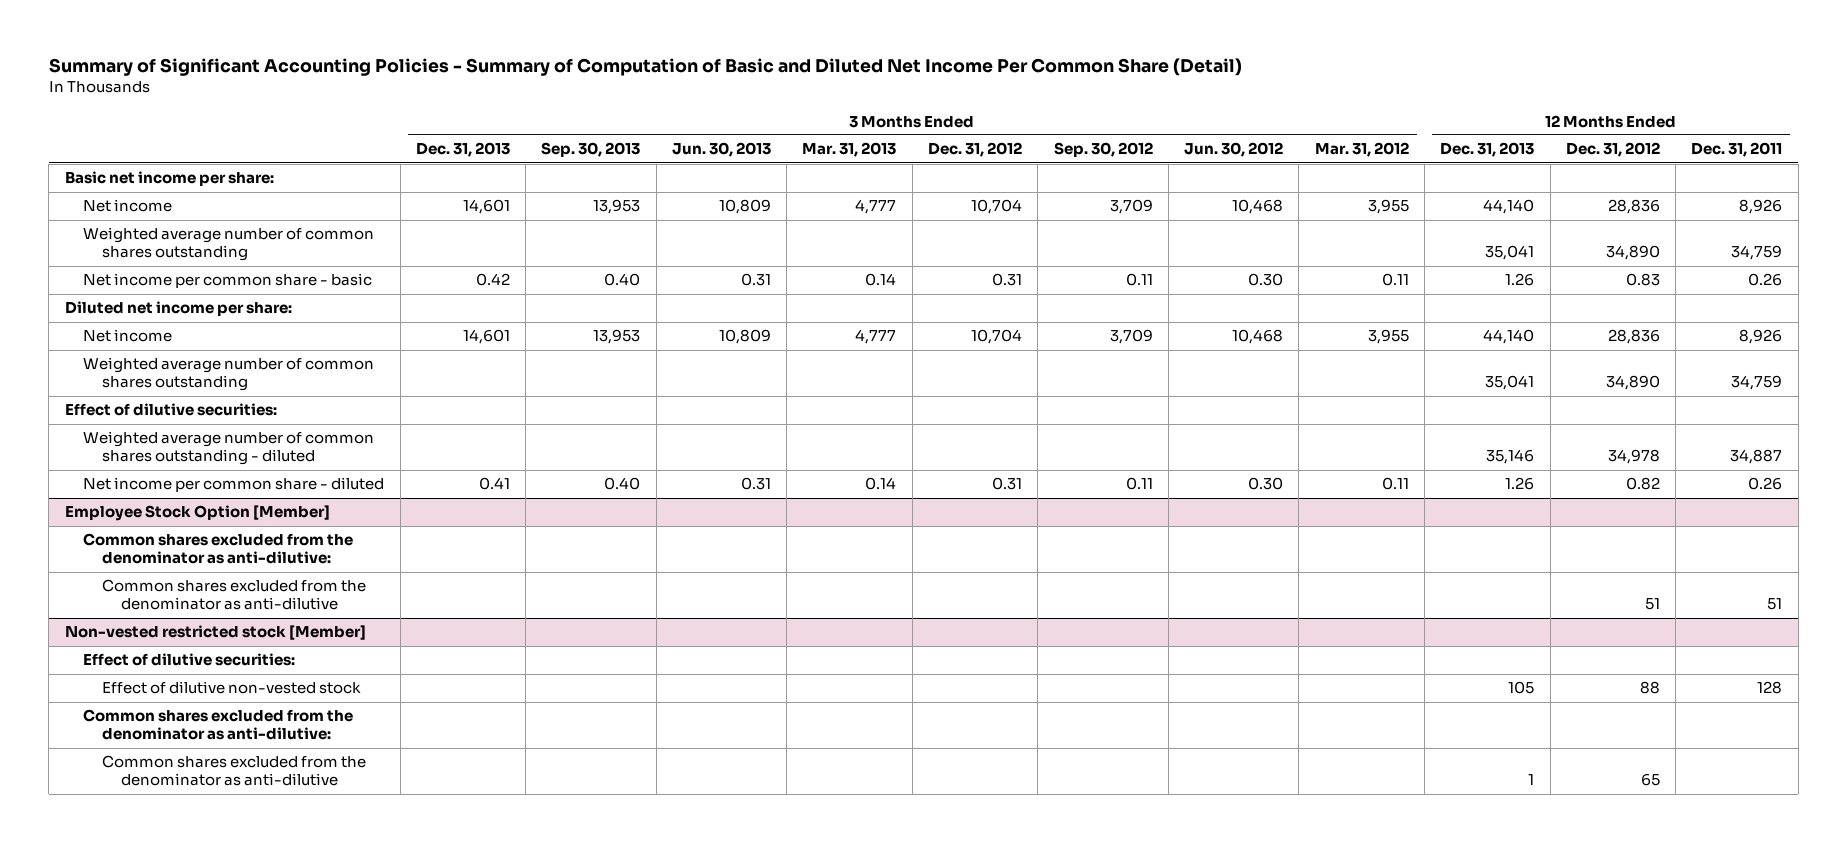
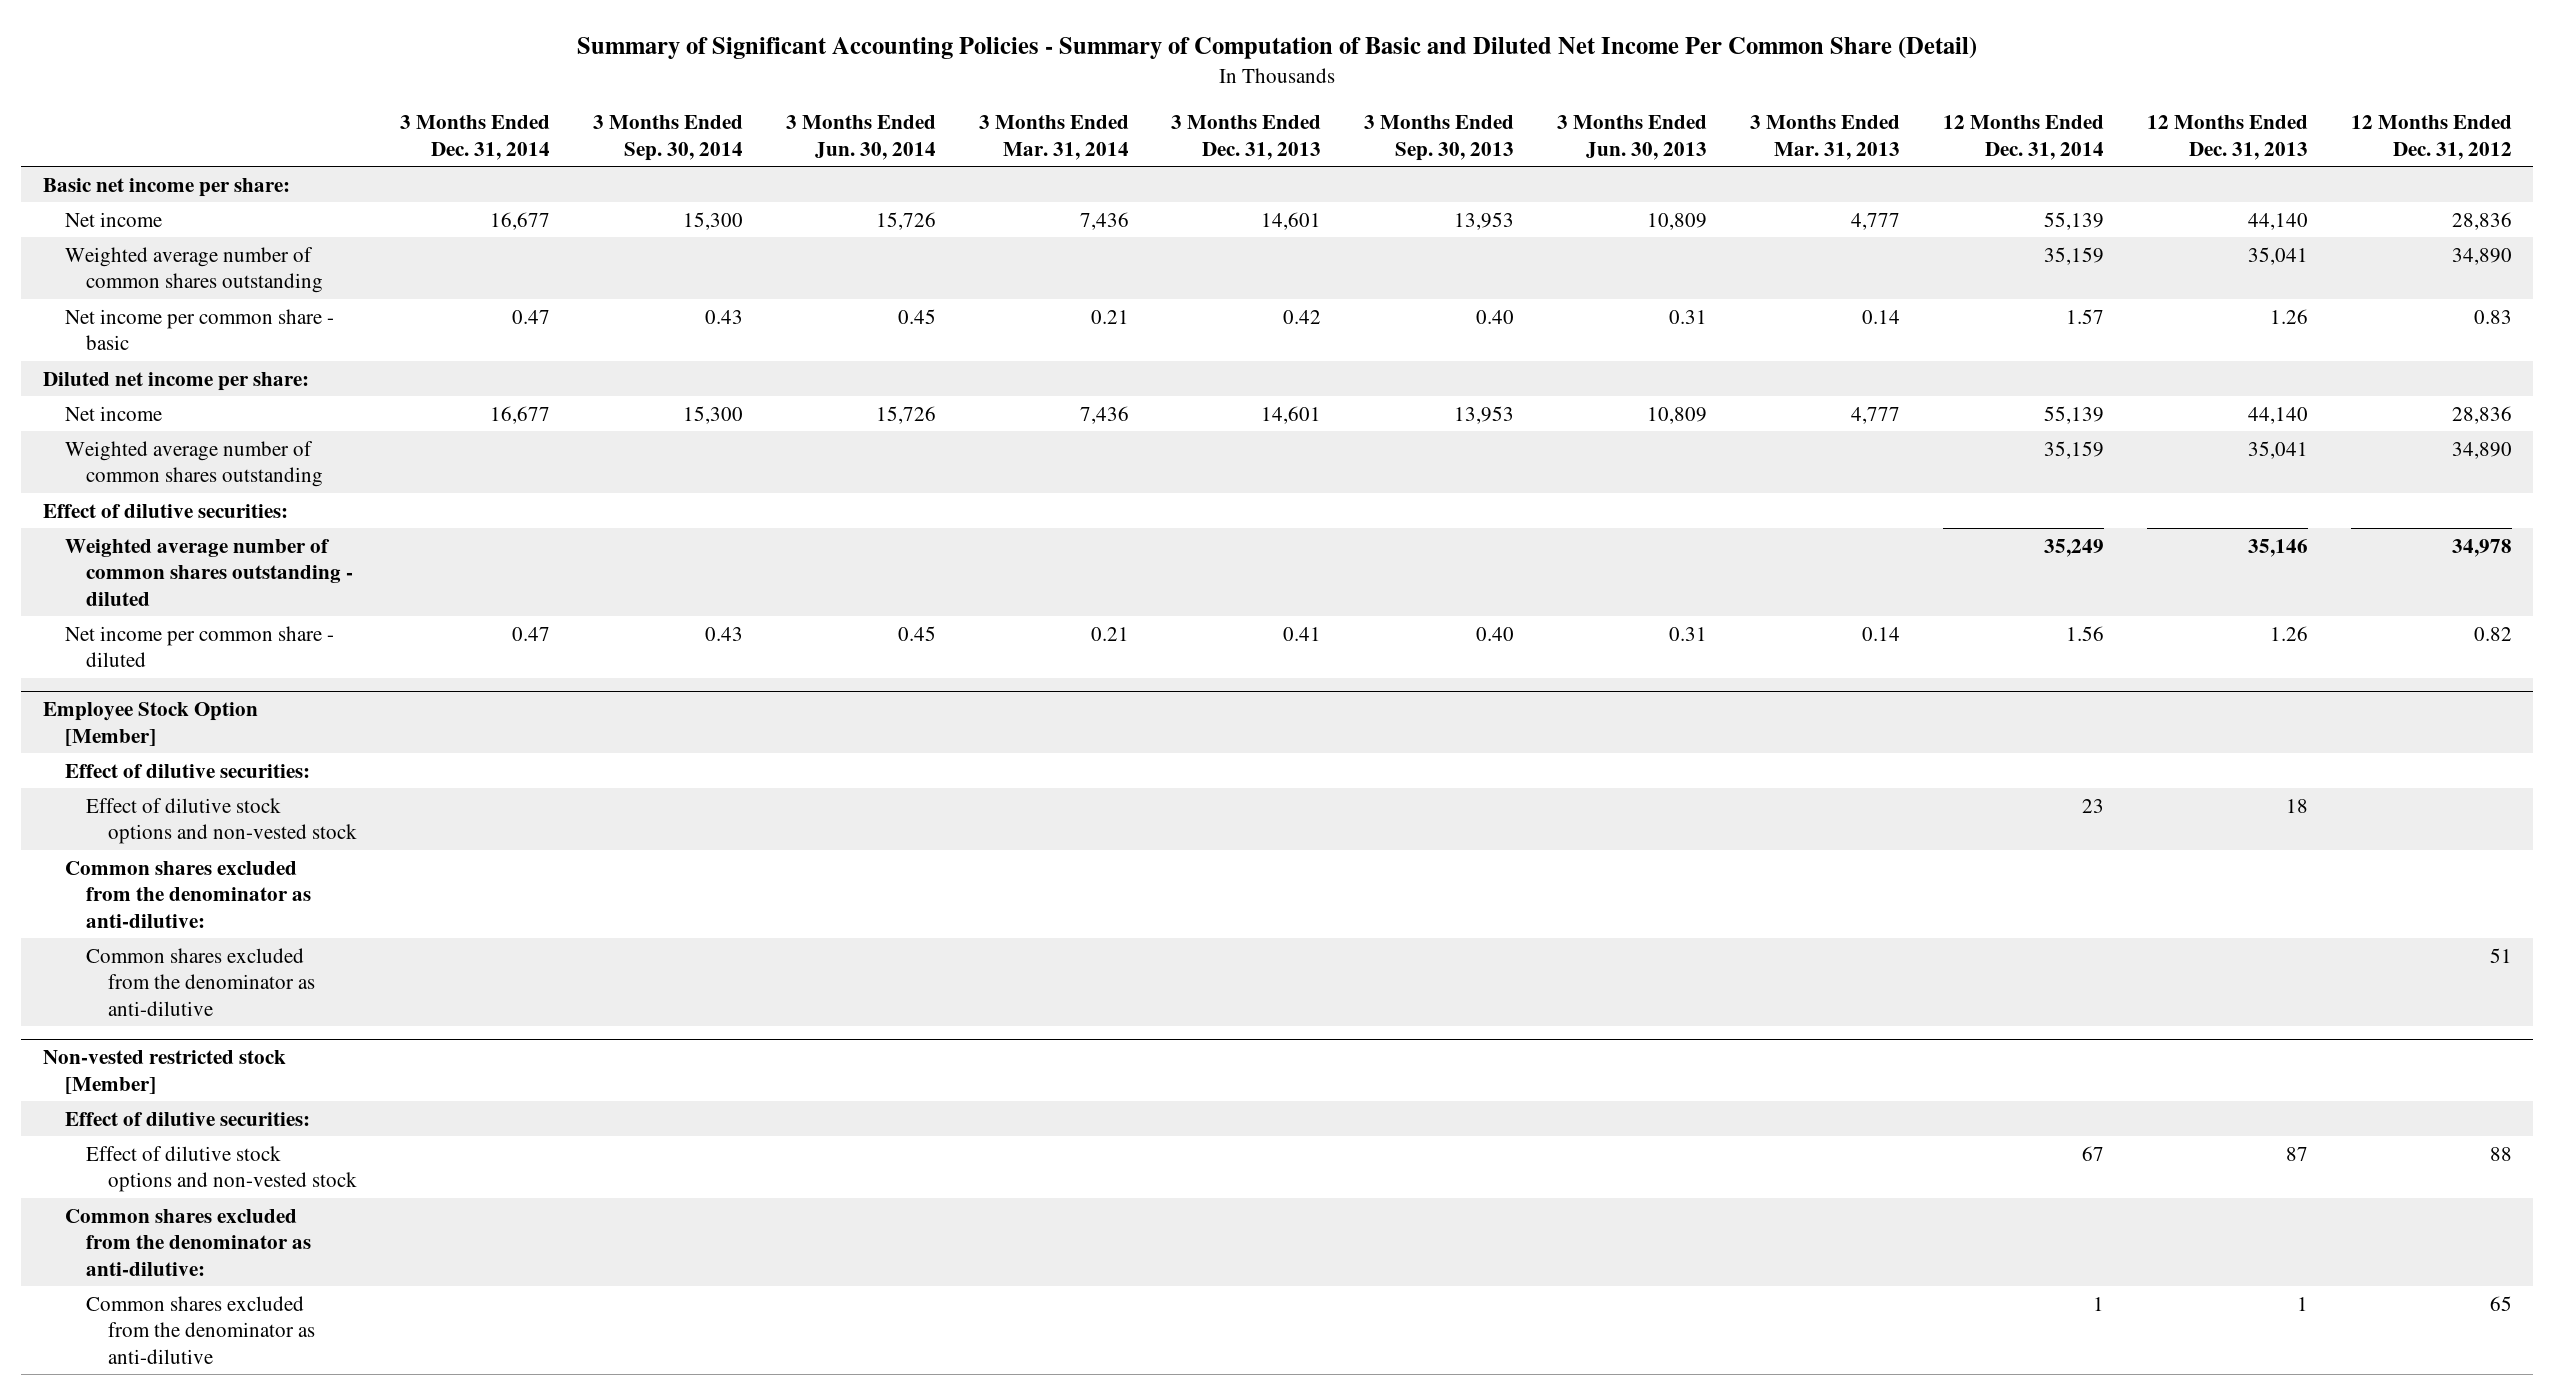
[928,142,1023,158] Dec. 31, 2012 -> none
[1053,142,1153,158] Sep. 30, 2012 -> none
[1184,142,1284,158] Jun. 30, 2012 -> none
[1314,142,1409,158] Mar. 31, 2012 -> none
[1691,142,1783,158] Dec. 31, 2011 -> none
none -> [399,114,550,160] 3 Months Ended Dec. 31, 2014
none -> [592,114,743,161] 3 Months Ended Sep. 30, 2014
none -> [785,114,936,160] 3 Months Ended Jun. 30, 2014
none -> [978,114,1129,160] 3 Months Ended Mar. 31, 2014
none -> [1943,114,2105,160] 12 Months Ended Dec. 31, 2014
none -> [64,763,310,778] Effect of dilutive securities:
none -> [86,797,357,845] Effect of dilutive stock options and non-vested stock
[101,681,361,695] Effect of dilutive non-vested stock -> [86,1145,357,1193] Effect of dilutive stock options and non-vested stock
[1508,681,1535,695] 105 -> [2285,1146,2308,1161] 87

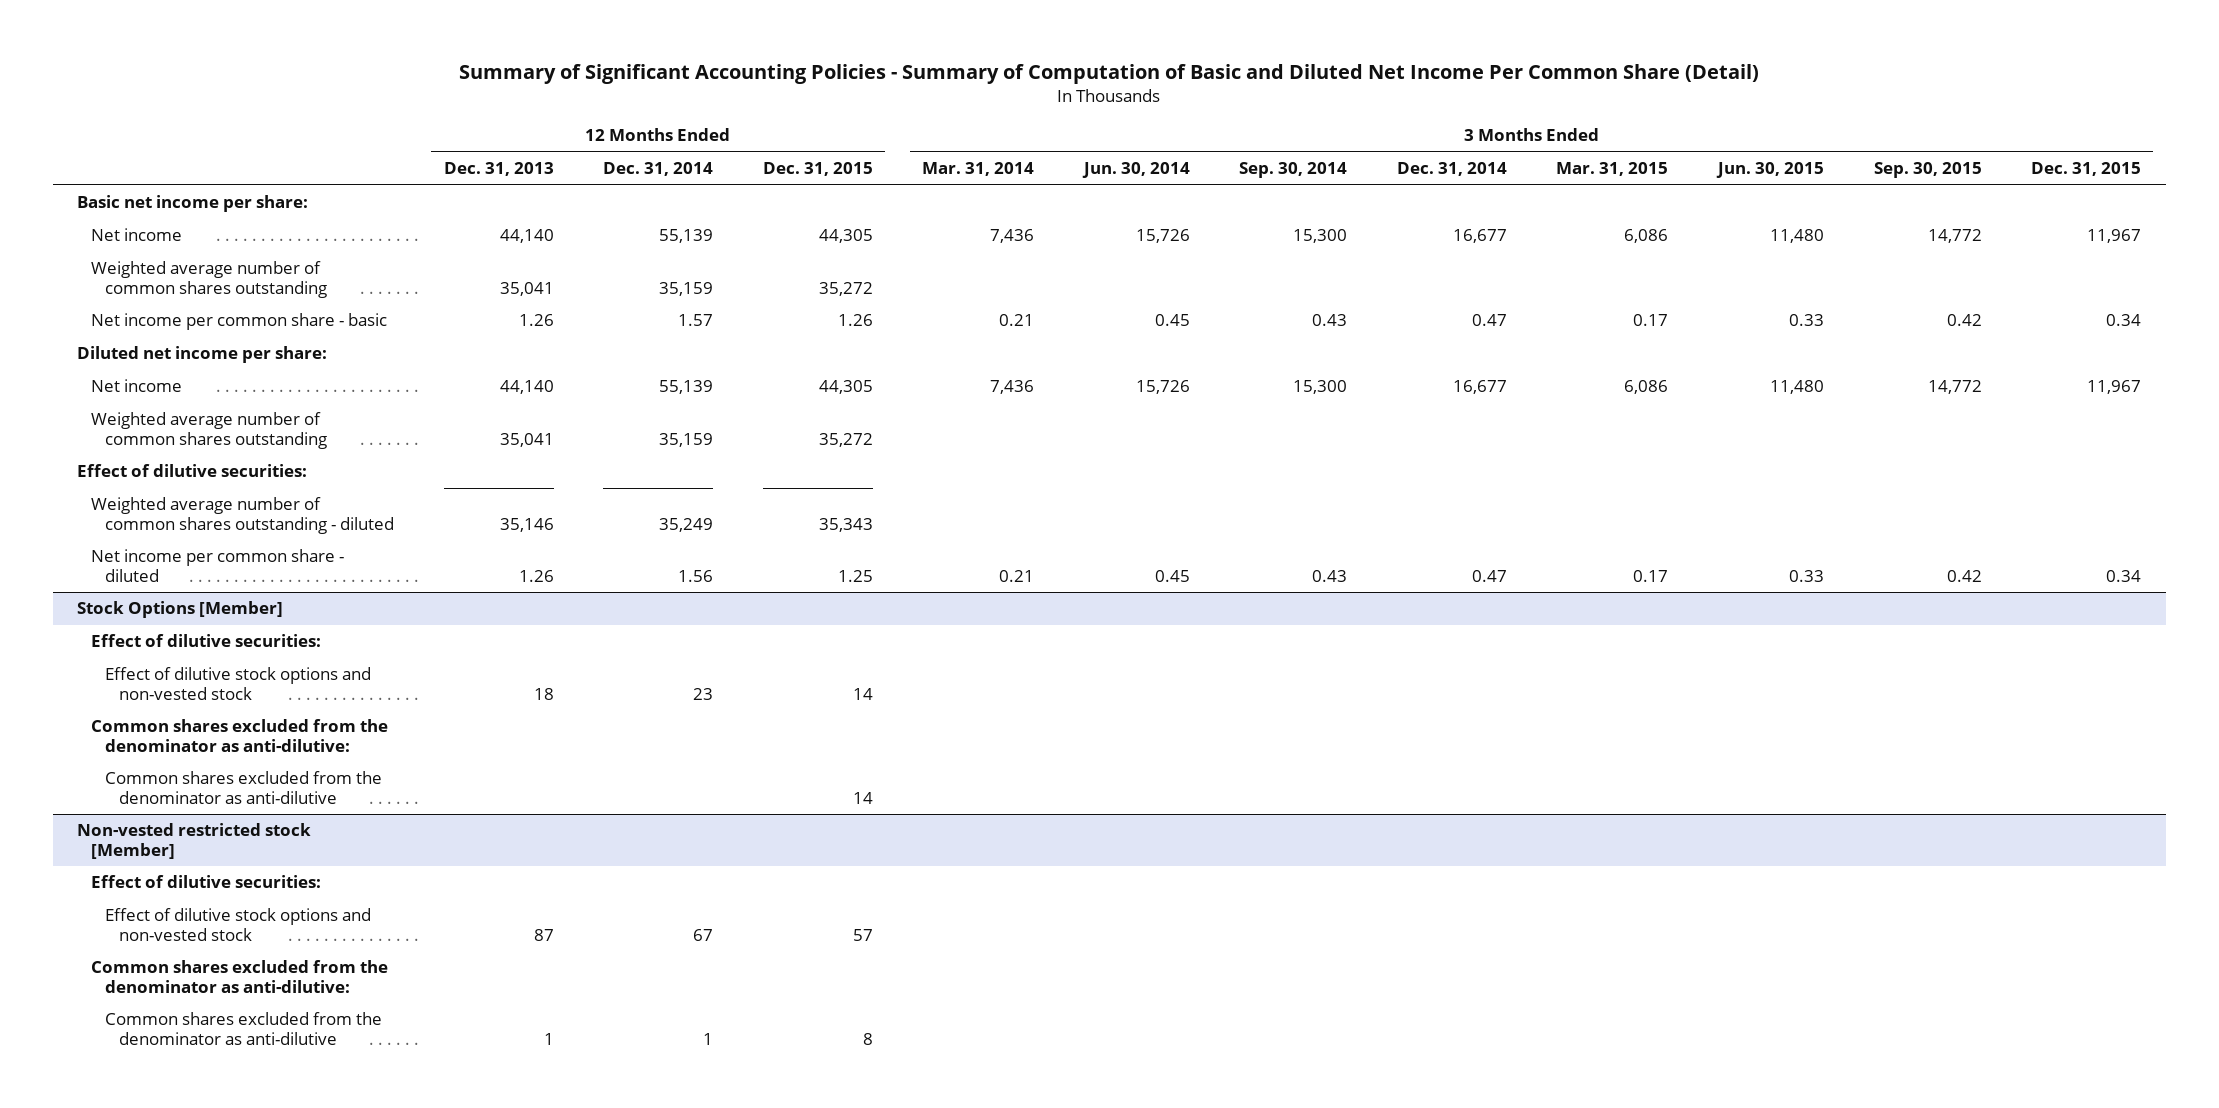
[1171,114,1322,160] 3 Months Ended Dec. 31, 2013 -> none
[1364,114,1515,161] 3 Months Ended Sep. 30, 2013 -> none
[1557,114,1708,160] 3 Months Ended Jun. 30, 2013 -> none
[1750,114,1901,160] 3 Months Ended Mar. 31, 2013 -> none
[2350,114,2512,160] 12 Months Ended Dec. 31, 2012 -> none
none -> [762,162,873,177] Dec. 31, 2015
none -> [1556,162,1669,177] Mar. 31, 2015
none -> [1715,162,1824,179] Jun. 30, 2015
none -> [1873,162,1982,179] Sep. 30, 2015
none -> [2031,162,2142,177] Dec. 31, 2015
[42,701,258,746] Employee Stock Option [Member] -> [77,601,284,619] Stock Options [Member]

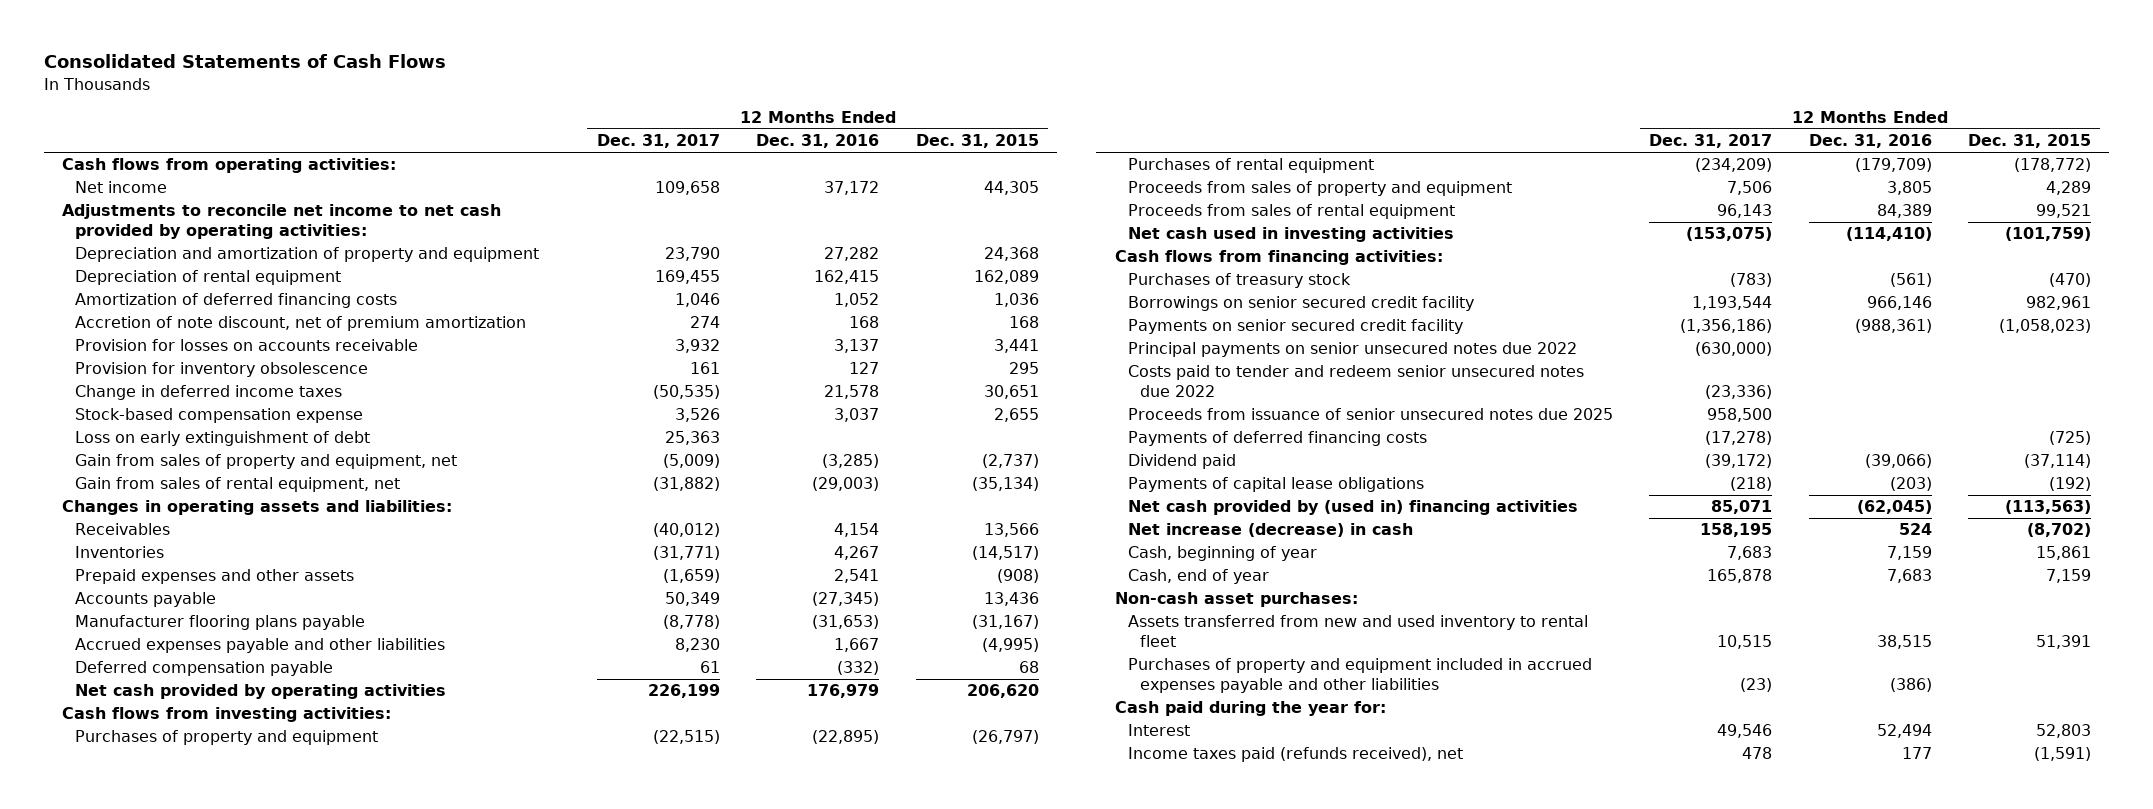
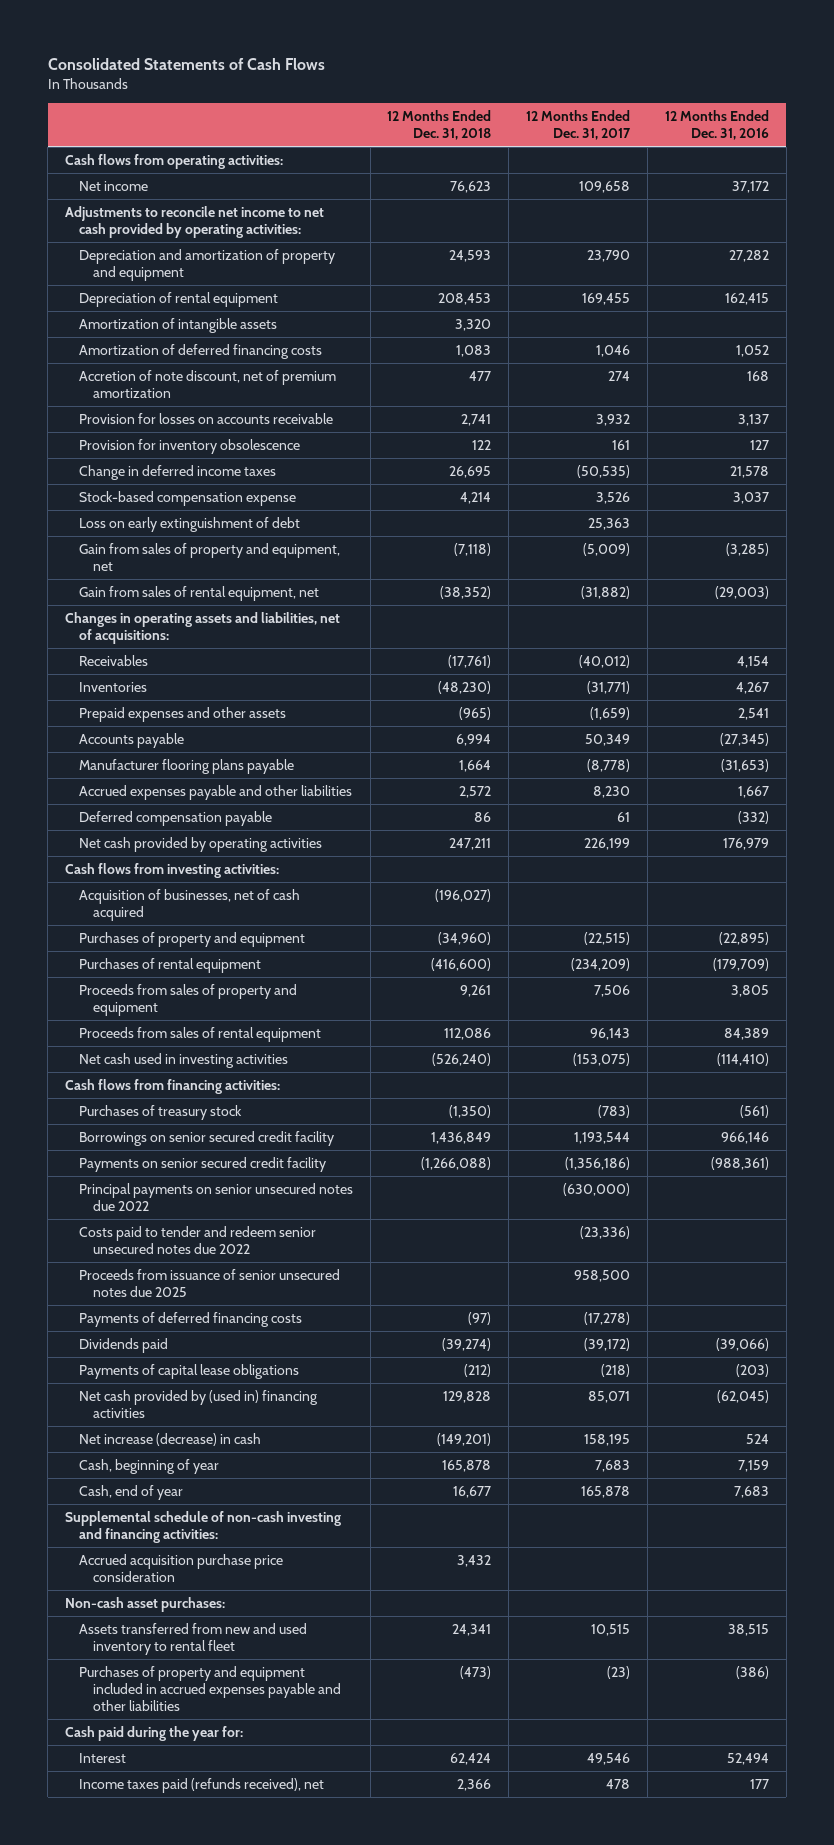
[915,134,1039,149] Dec. 31, 2015 -> none
none -> [387,109,492,140] 12 Months Ended Dec. 31, 2018
none -> [78,317,277,333] Amortization of intangible assets
[62,500,453,516] Changes in operating assets and liabilities: -> [65,611,341,645] Changes in operating assets and liabilities, net of acquisitions:
none -> [78,888,300,922] Acquisition of businesses, net of cash acquired
[1127,454,1236,470] Dividend paid -> [78,1337,168,1353] Dividends paid
none -> [65,1510,342,1544] Supplemental schedule of non-cash investing and financing activities:
none -> [78,1553,283,1583] Accrued acquisition purchase price consideration

